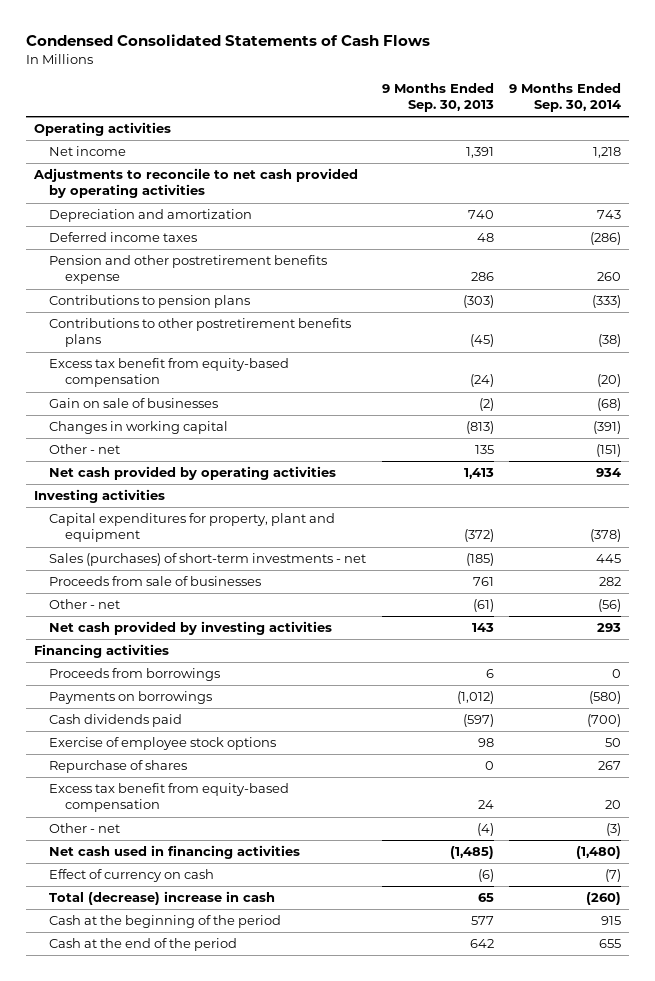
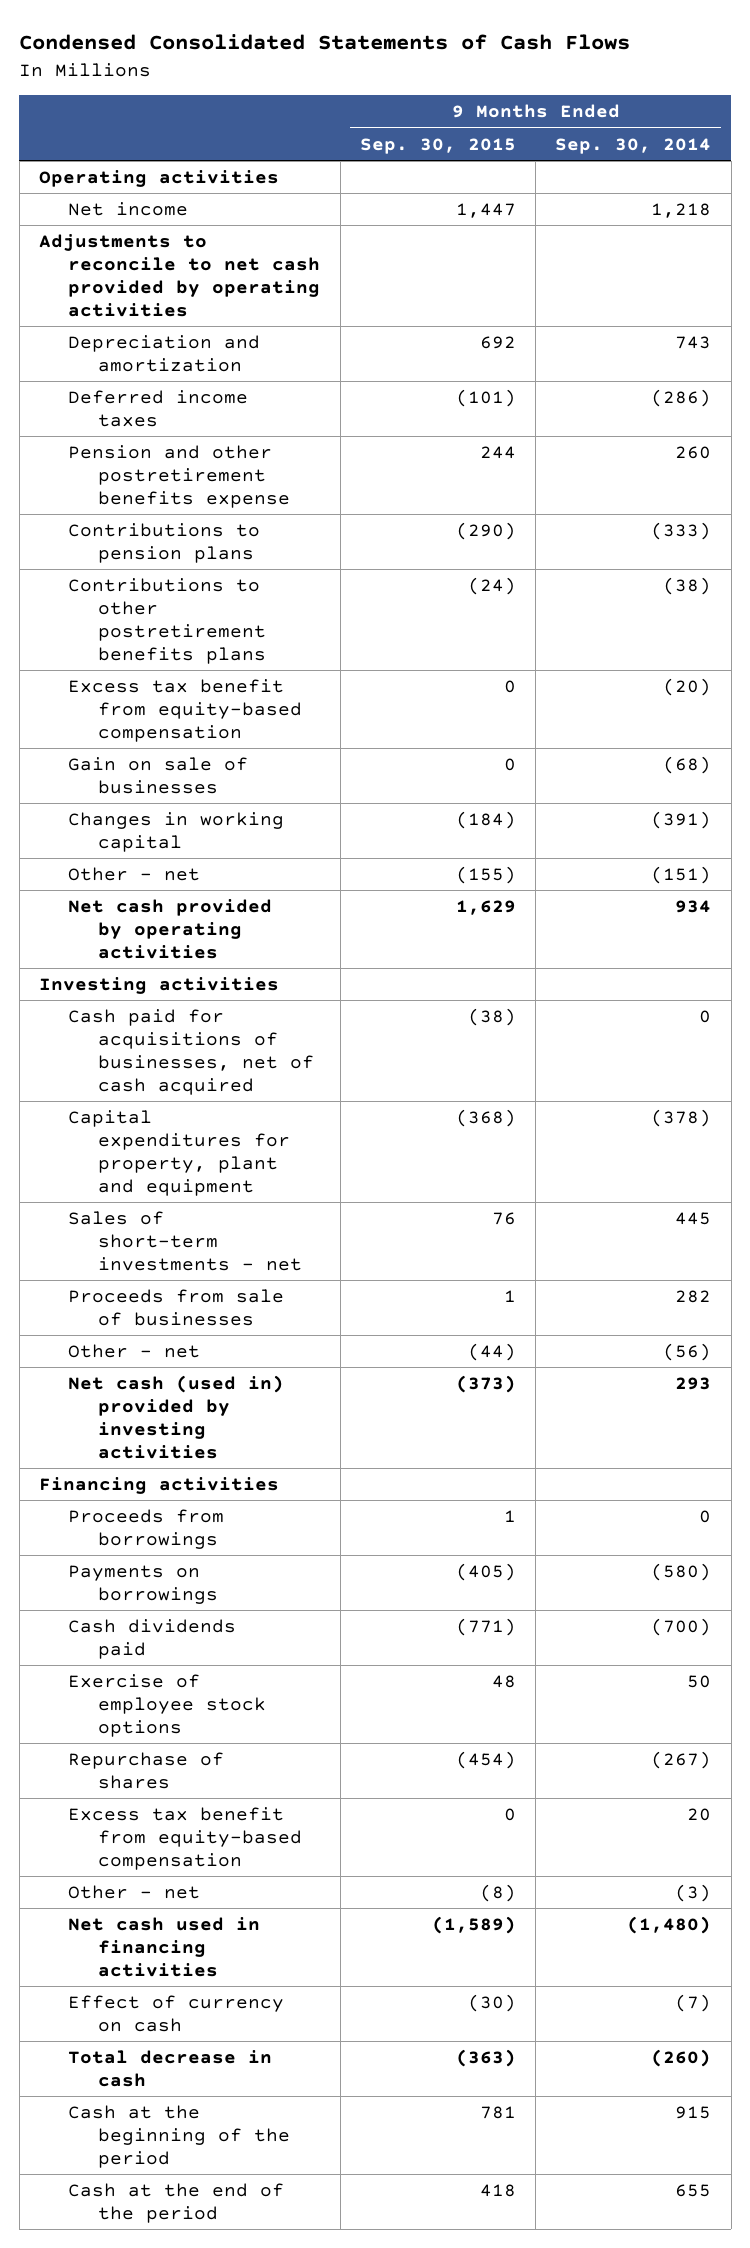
[381,82,494,112] 9 Months Ended Sep. 30, 2013 -> none
none -> [359,137,516,154] Sep. 30, 2015
none -> [68,1008,315,1095] Cash paid for acquisitions of businesses, net of cash acquired
[49,553,367,567] Sales (purchases) of short-term investments - net -> [68,1210,303,1271] Sales of short-term investments - net
[49,621,333,636] Net cash provided by investing activities -> [68,1374,285,1459] Net cash (used in) provided by investing activities
[598,761,622,771] 267 -> [651,1750,712,1769] (267)
[49,891,276,906] Total (decrease) increase in cash -> [68,2049,273,2087] Total decrease in cash

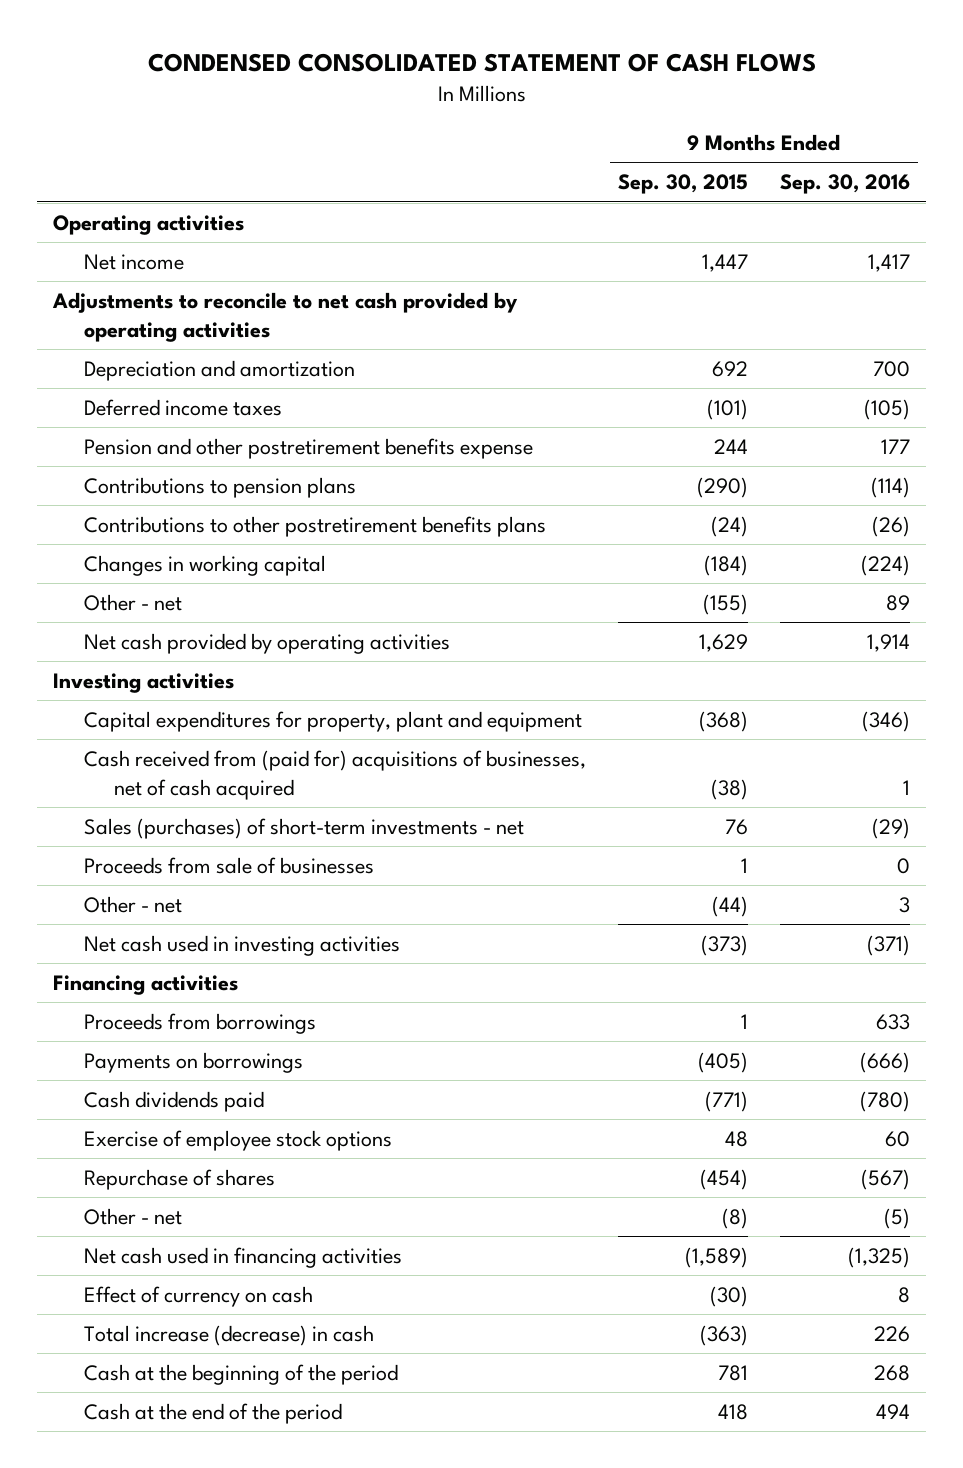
[19,34,631,51] Condensed Consolidated Statements of Cash Flows -> [147,53,816,73] CONDENSED CONSOLIDATED STATEMENT OF CASH FLOWS
[555,137,712,154] Sep. 30, 2014 -> none
none -> [780,174,911,195] Sep. 30, 2016
[68,678,303,742] Excess tax benefit from equity-based compensation -> none
[68,756,249,794] Gain on sale of businesses -> none
[68,1008,315,1095] Cash paid for acquisitions of businesses, net of cash acquired -> none
none -> [83,749,586,800] Cash received from (paid for) acquisitions of businesses, net of cash acquired
[68,1210,303,1271] Sales of short-term investments - net -> [83,817,524,839] Sales (purchases) of short-term investments - net
[68,1374,285,1459] Net cash (used in) provided by investing activities -> [83,934,400,956] Net cash used in investing activities
[68,1806,303,1870] Excess tax benefit from equity-based compensation -> none
[68,2049,273,2087] Total decrease in cash -> [83,1324,374,1346] Total increase (decrease) in cash

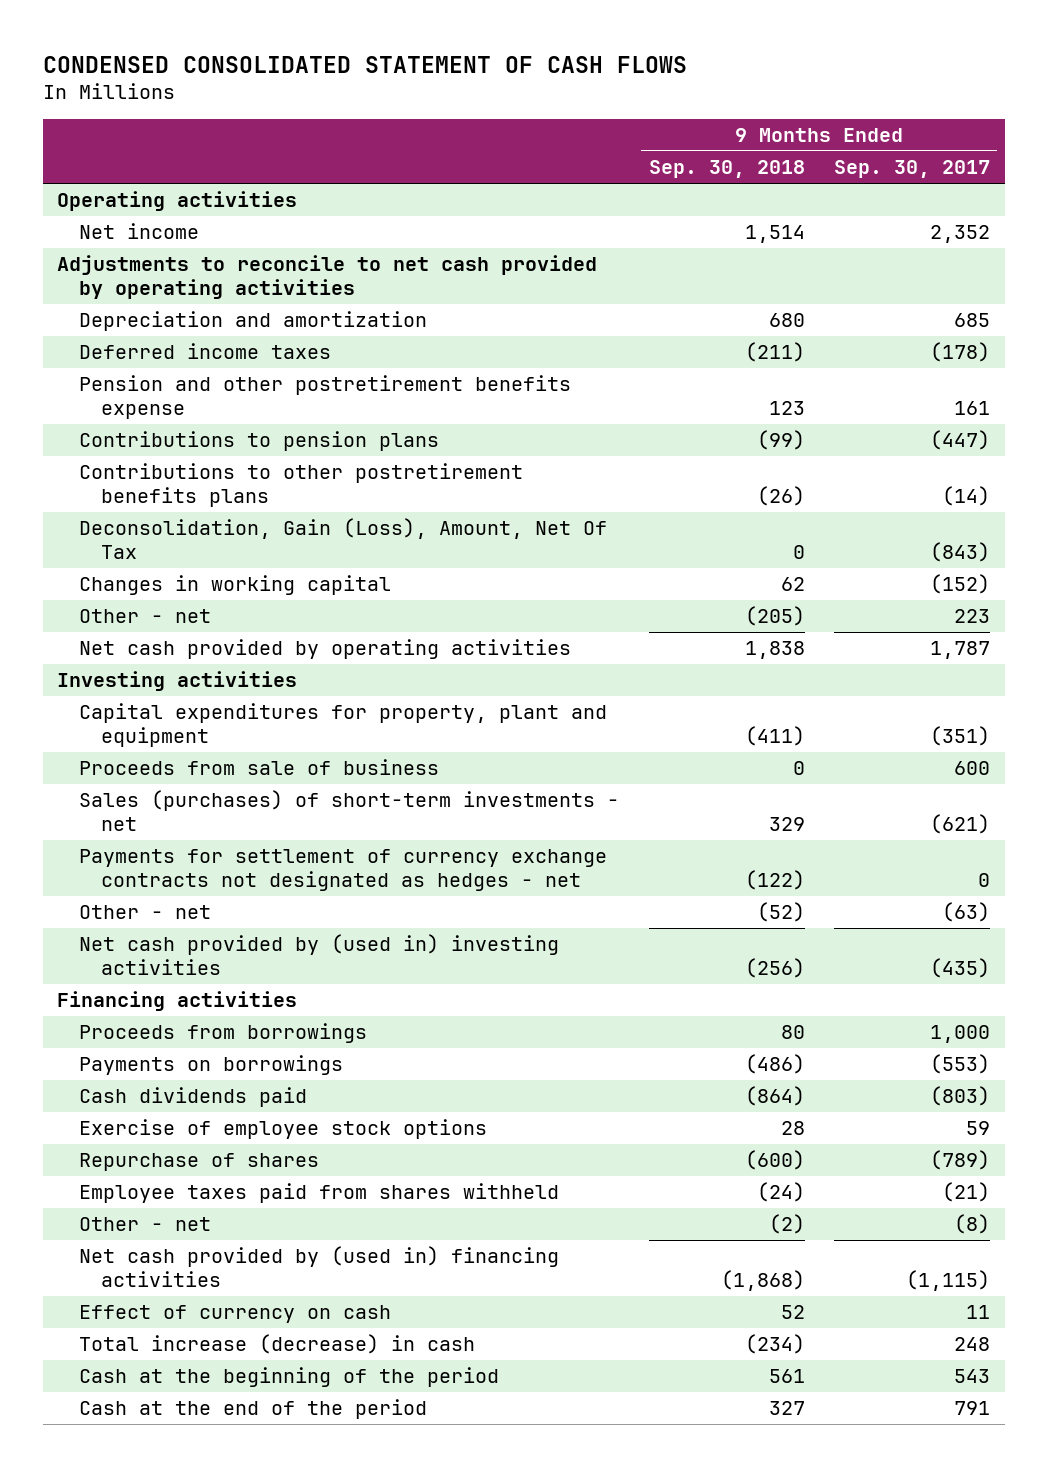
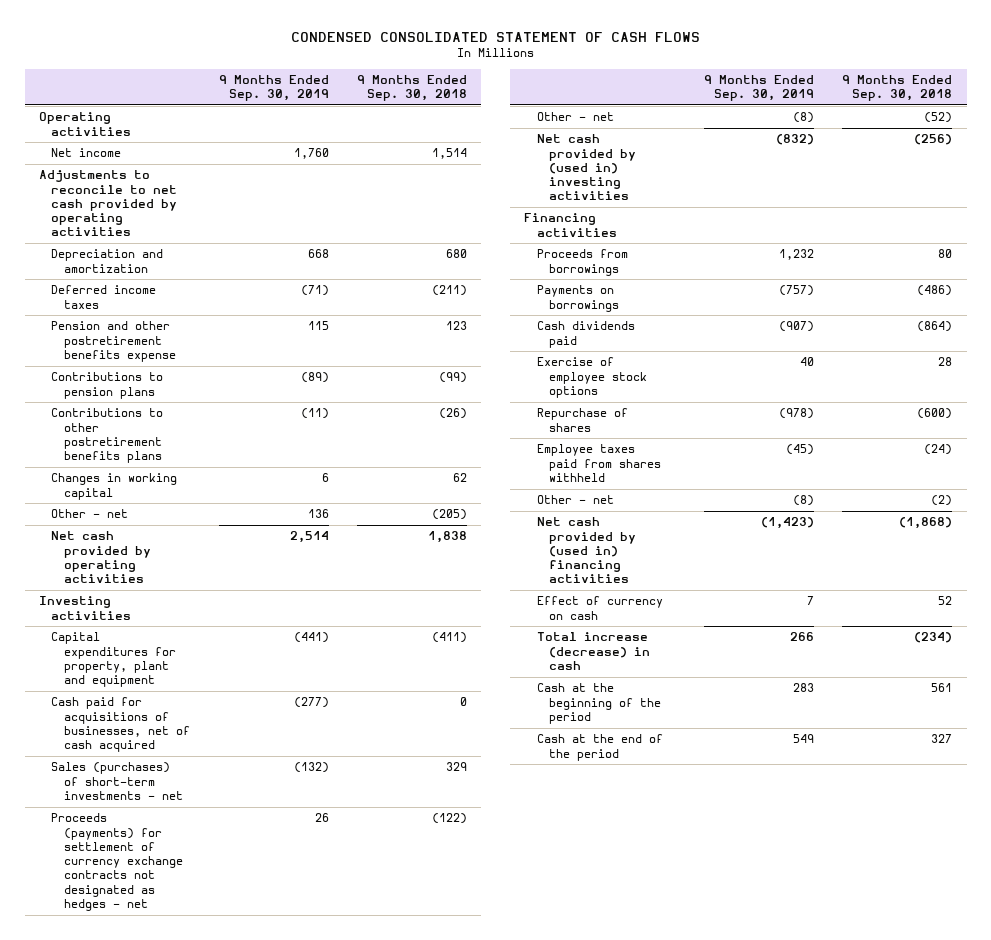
[834,160,991,179] Sep. 30, 2017 -> none
none -> [218,74,329,102] 9 Months Ended Sep. 30, 2019
[79,518,608,559] Deconsolidation, Gain (Loss), Amount, Net Of Tax -> none
[79,759,440,776] Proceeds from sale of business -> none
none -> [51,697,190,753] Cash paid for acquisitions of businesses, net of cash acquired
[79,849,608,891] Payments for settlement of currency exchange contracts not designated as hedges - net -> [51,813,183,911] Proceeds (payments) for settlement of currency exchange contracts not designated as hedges - net

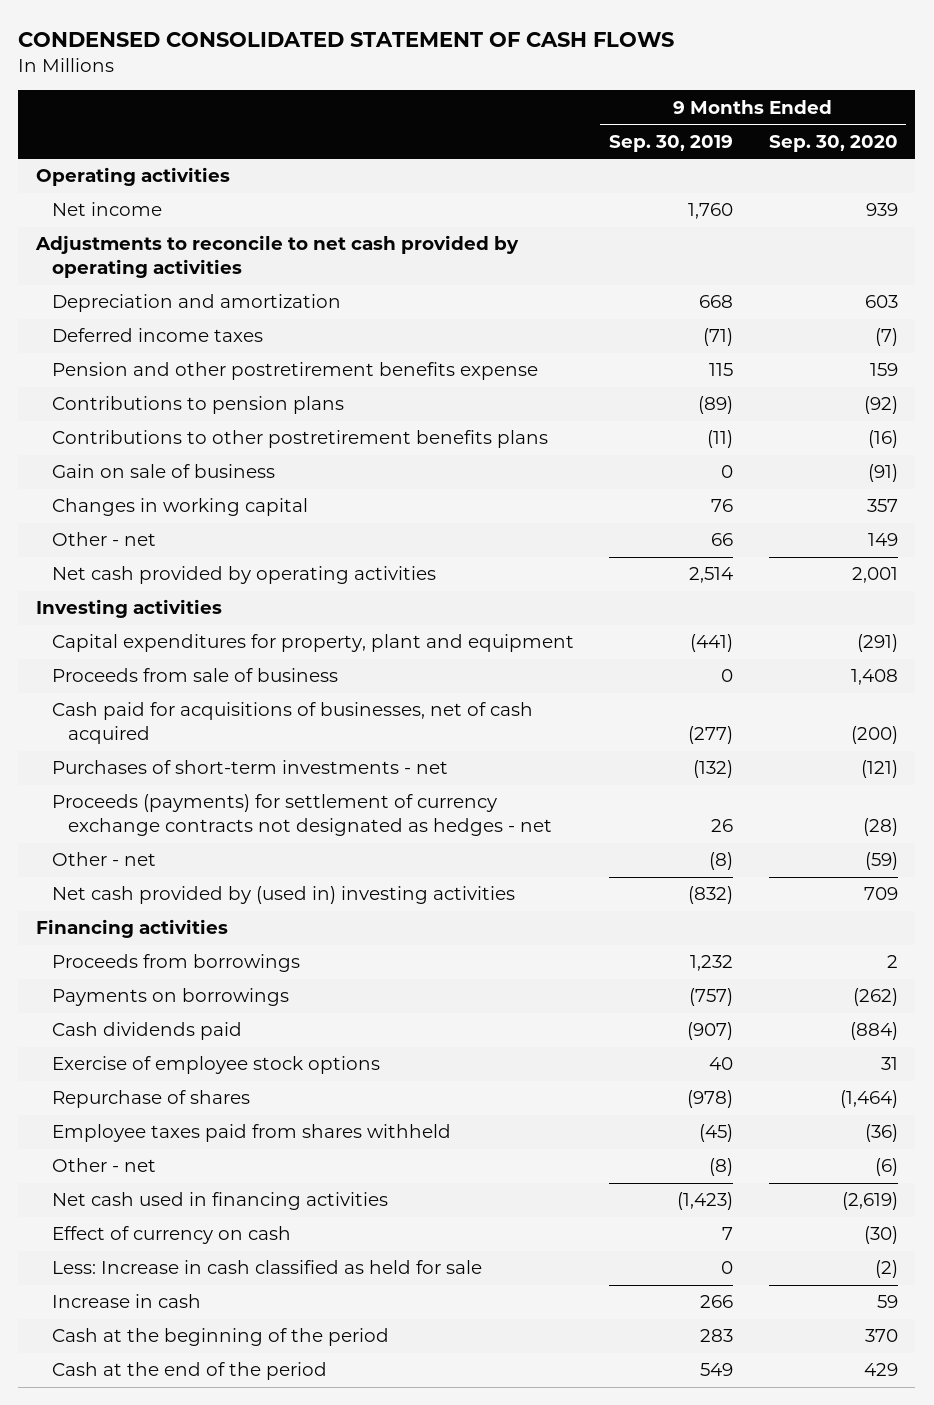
[357,74,468,102] 9 Months Ended Sep. 30, 2018 -> none
none -> [768,134,898,152] Sep. 30, 2020
none -> [52,464,276,479] Gain on sale of business
[321,473,329,483] 6 -> [711,499,734,513] 76
[307,509,329,519] 136 -> [711,533,734,547] 66
none -> [52,668,339,683] Proceeds from sale of business
[51,762,183,800] Sales (purchases) of short-term investments - net -> [52,760,449,775] Purchases of short-term investments - net
[536,517,637,584] Net cash provided by (used in) financing activities -> [52,1192,389,1211] Net cash used in financing activities
none -> [52,1260,483,1275] Less: Increase in cash classified as held for sale
[536,632,651,670] Total increase (decrease) in cash -> [52,1294,202,1309] Increase in cash

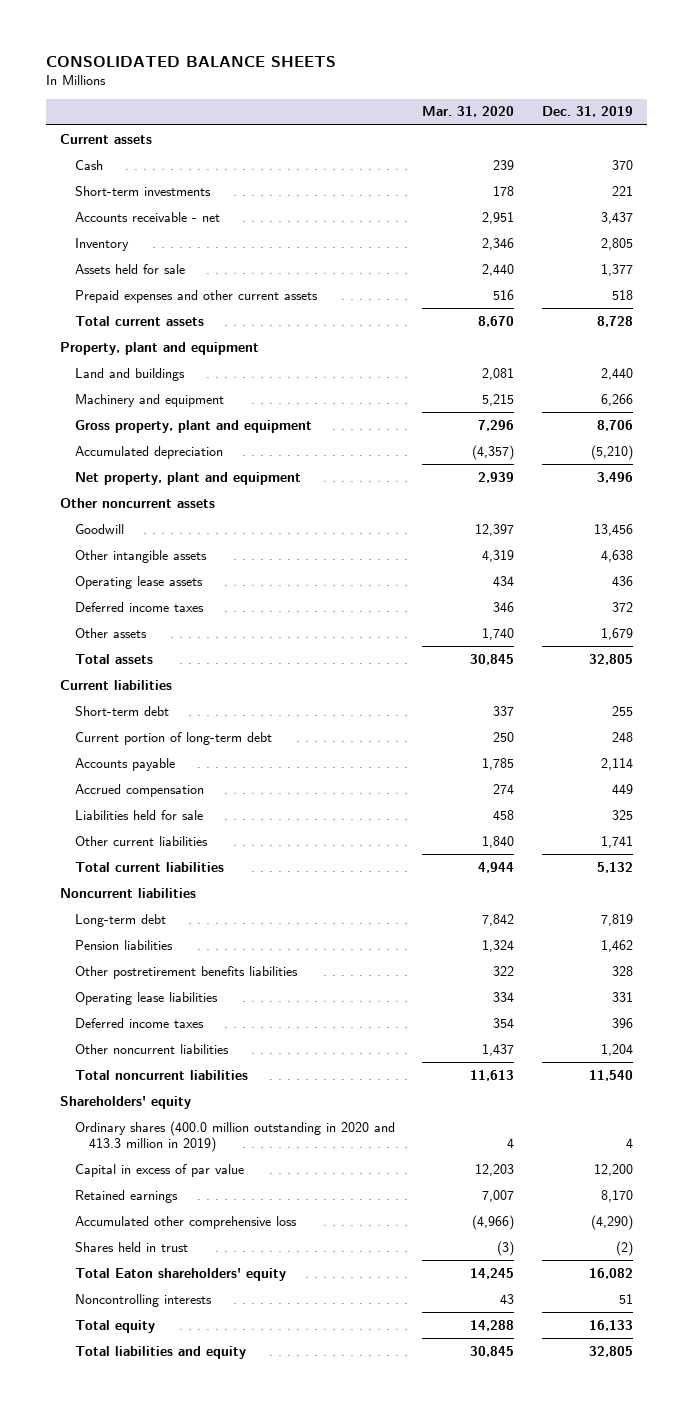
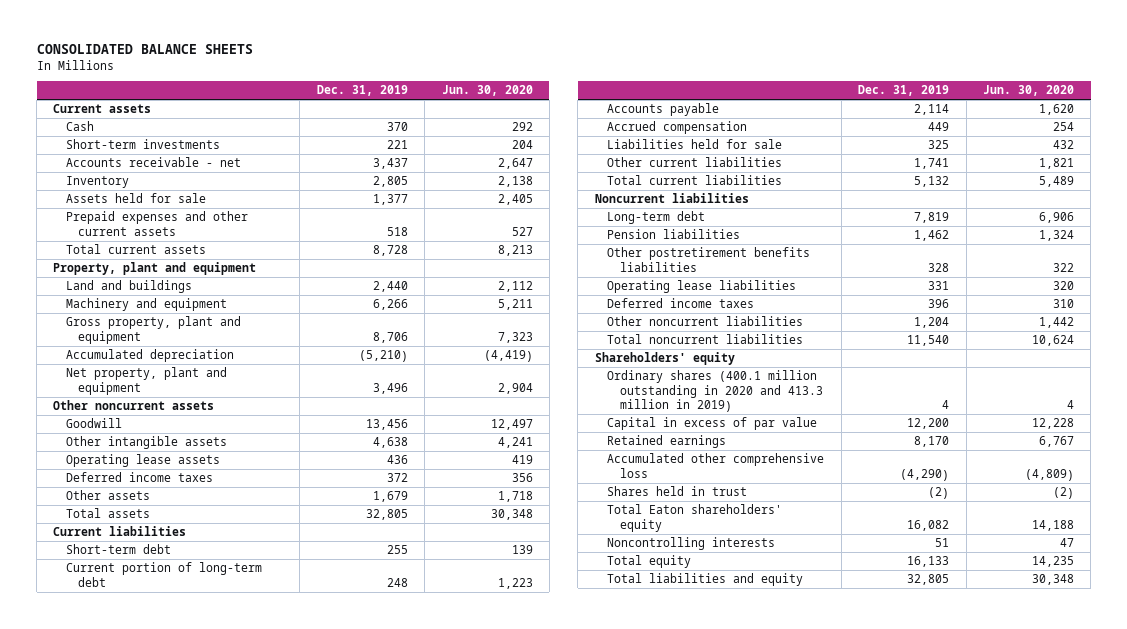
[422,106,515,118] Mar. 31, 2020 -> none
none -> [441,85,533,97] Jun. 30, 2020
[74,1120,395,1153] Ordinary shares (400.0 million outstanding in 2020 and 413.3 million in 2019) -> [607,370,823,413] Ordinary shares (400.1 million outstanding in 2020 and 413.3 million in 2019)

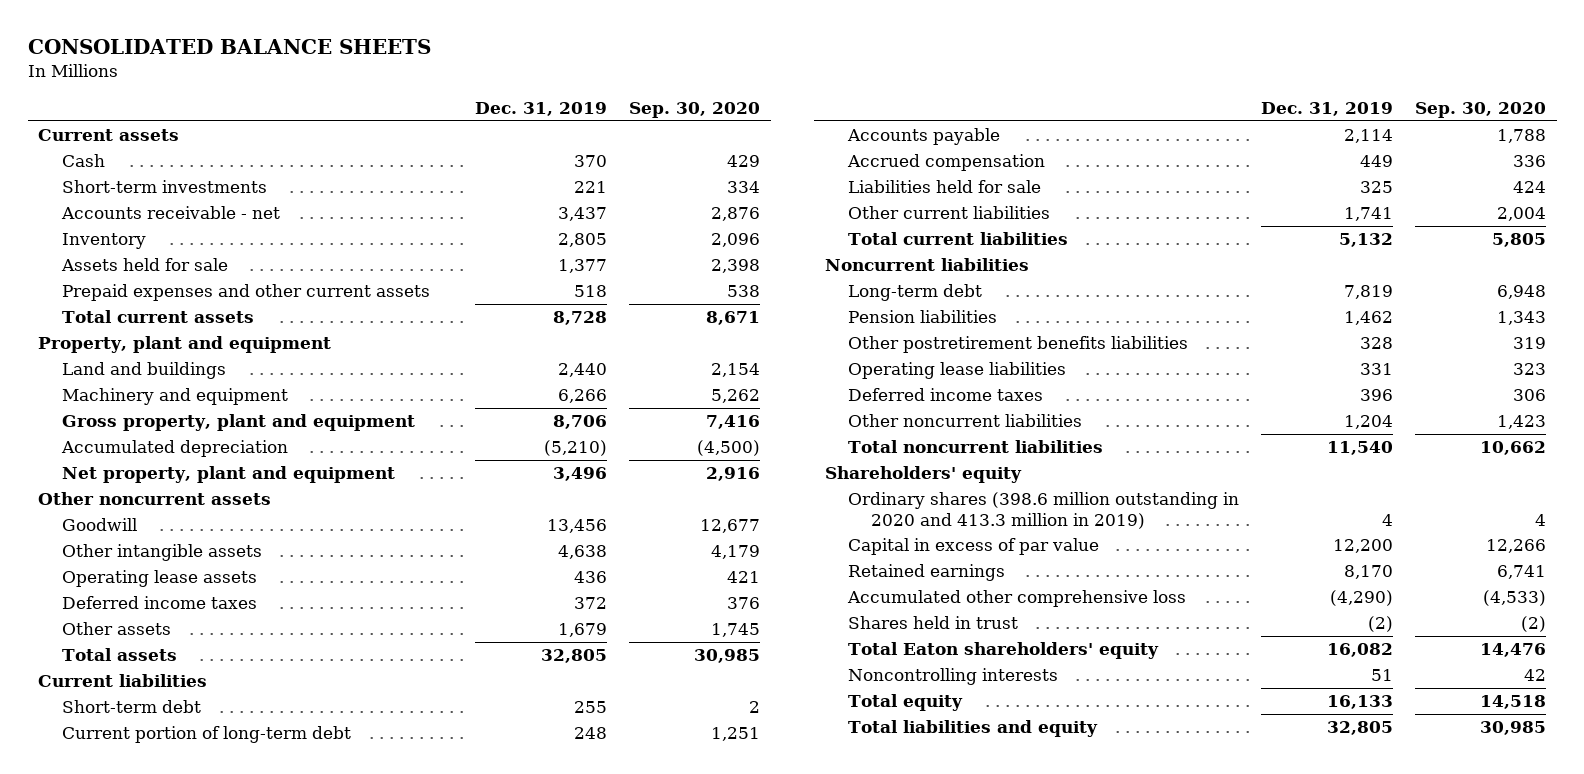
[441,85,533,97] Jun. 30, 2020 -> none
none -> [628,101,760,118] Sep. 30, 2020
[607,370,823,413] Ordinary shares (400.1 million outstanding in 2020 and 413.3 million in 2019) -> [847,492,1239,529] Ordinary shares (398.6 million outstanding in 2020 and 413.3 million in 2019)

